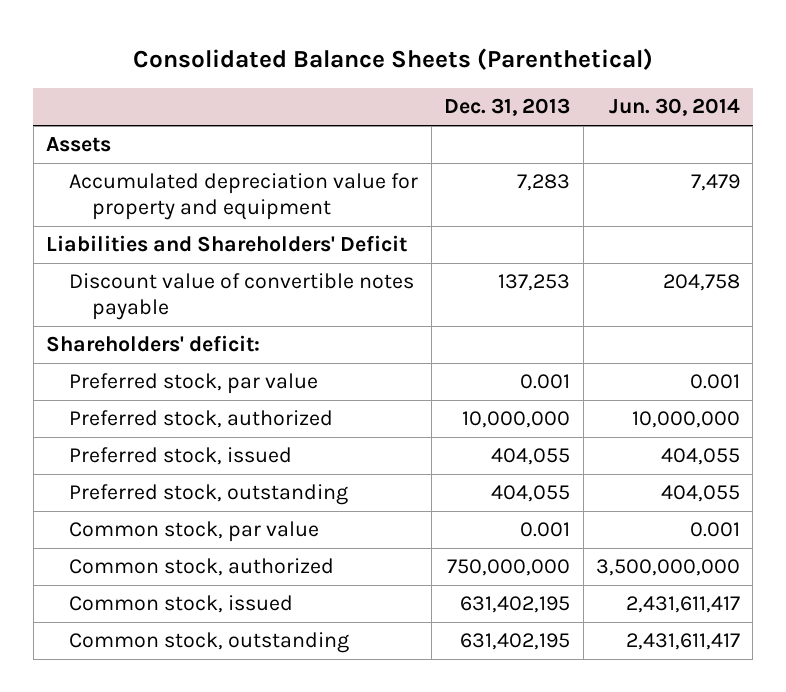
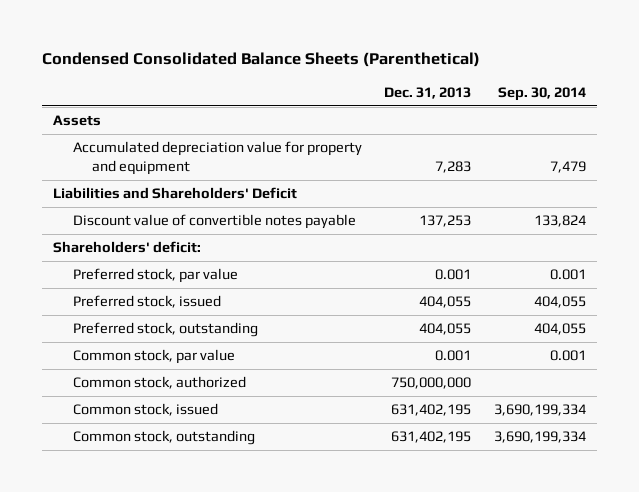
[133,47,654,70] Consolidated Balance Sheets (Parenthetical) -> [41,52,480,68] Condensed Consolidated Balance Sheets (Parenthetical)
[608,98,740,117] Jun. 30, 2014 -> none
none -> [497,87,586,102] Sep. 30, 2014
[69,410,334,429] Preferred stock, authorized -> none

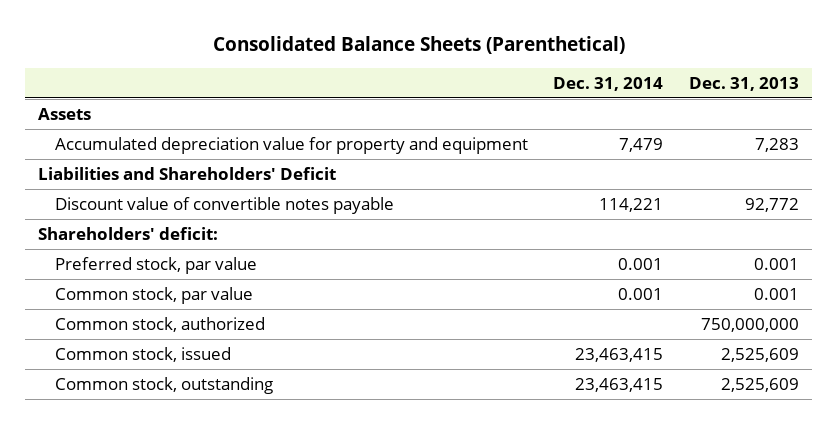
[41,52,480,68] Condensed Consolidated Balance Sheets (Parenthetical) -> [212,36,625,55] Consolidated Balance Sheets (Parenthetical)
[497,87,586,102] Sep. 30, 2014 -> none
none -> [553,76,664,91] Dec. 31, 2014
[419,215,472,228] 137,253 -> [744,197,799,212] 92,772
[72,295,221,309] Preferred stock, issued -> none
[72,322,258,338] Preferred stock, outstanding -> none
[391,404,472,417] 631,402,195 -> [720,347,799,362] 2,525,609
[391,431,472,444] 631,402,195 -> [720,377,799,392] 2,525,609

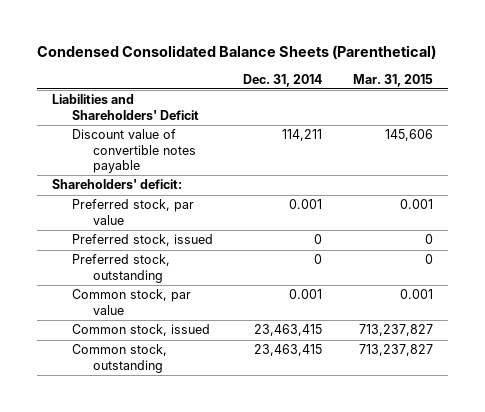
[212,36,625,55] Consolidated Balance Sheets (Parenthetical) -> [36,44,436,59] Condensed Consolidated Balance Sheets (Parenthetical)
[688,76,799,91] Dec. 31, 2013 -> none
none -> [352,73,433,87] Mar. 31, 2015
[38,107,92,120] Assets -> none
[54,136,528,154] Accumulated depreciation value for property and equipment -> none
[599,197,664,212] 114,221 -> [282,129,323,142] 114,211
none -> [72,234,214,247] Preferred stock, issued
none -> [72,254,171,283] Preferred stock, outstanding
[54,316,265,332] Common stock, authorized -> none

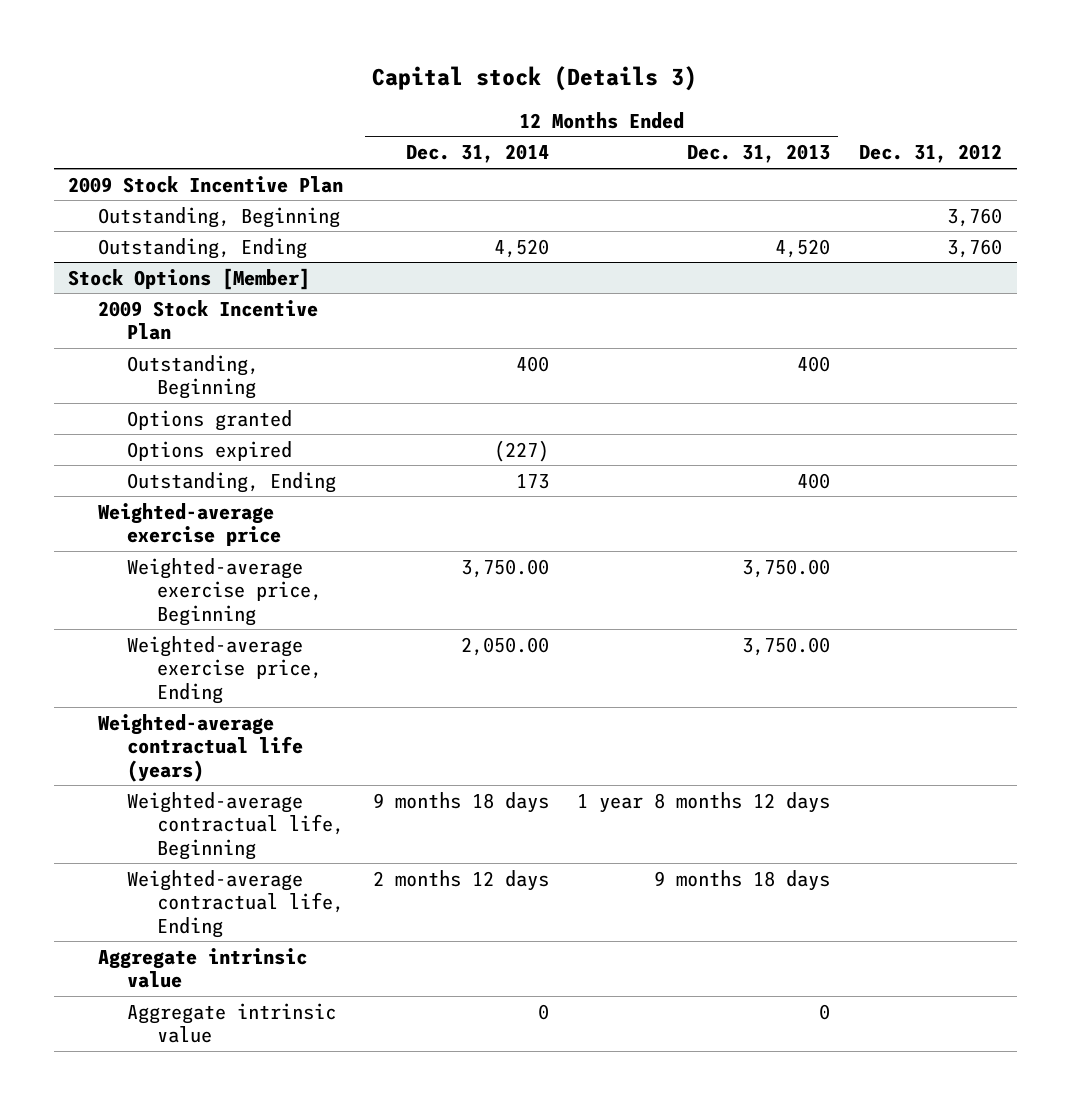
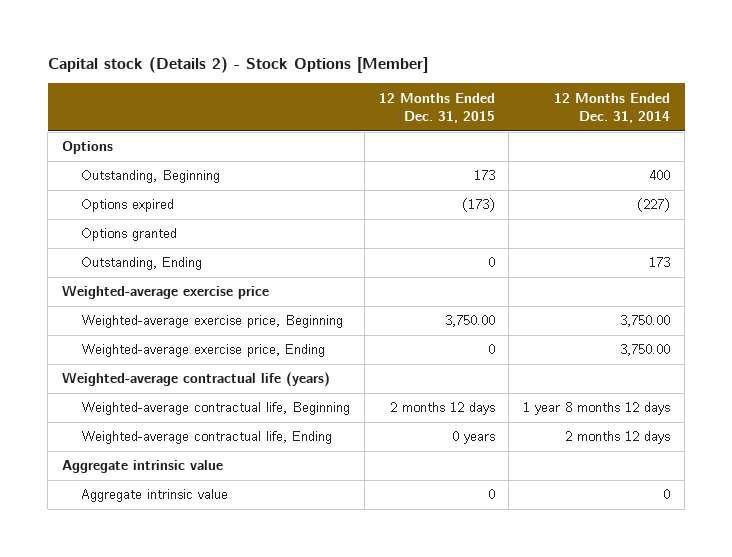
[372,66,698,92] Capital stock (Details 3) -> [47,57,428,74] Capital stock (Details 2) - Stock Options [Member]
[687,144,831,164] Dec. 31, 2013 -> none
[859,144,1003,164] Dec. 31, 2012 -> none
none -> [378,92,495,123] 12 Months Ended Dec. 31, 2015
[68,175,344,193] 2009 Stock Incentive Plan -> none
[97,206,340,228] Outstanding, Beginning -> none
[97,237,307,259] Outstanding, Ending -> none
[68,267,311,290] Stock Options [Member] -> none
[97,299,318,341] 2009 Stock Incentive Plan -> none
none -> [61,141,113,155] Options
[127,409,293,431] Options granted -> none
none -> [81,228,178,242] Options granted
[460,636,549,656] 2,050.00 -> [620,344,671,357] 3,750.00
[372,791,549,813] 9 months 18 days -> [523,402,671,416] 1 year 8 months 12 days

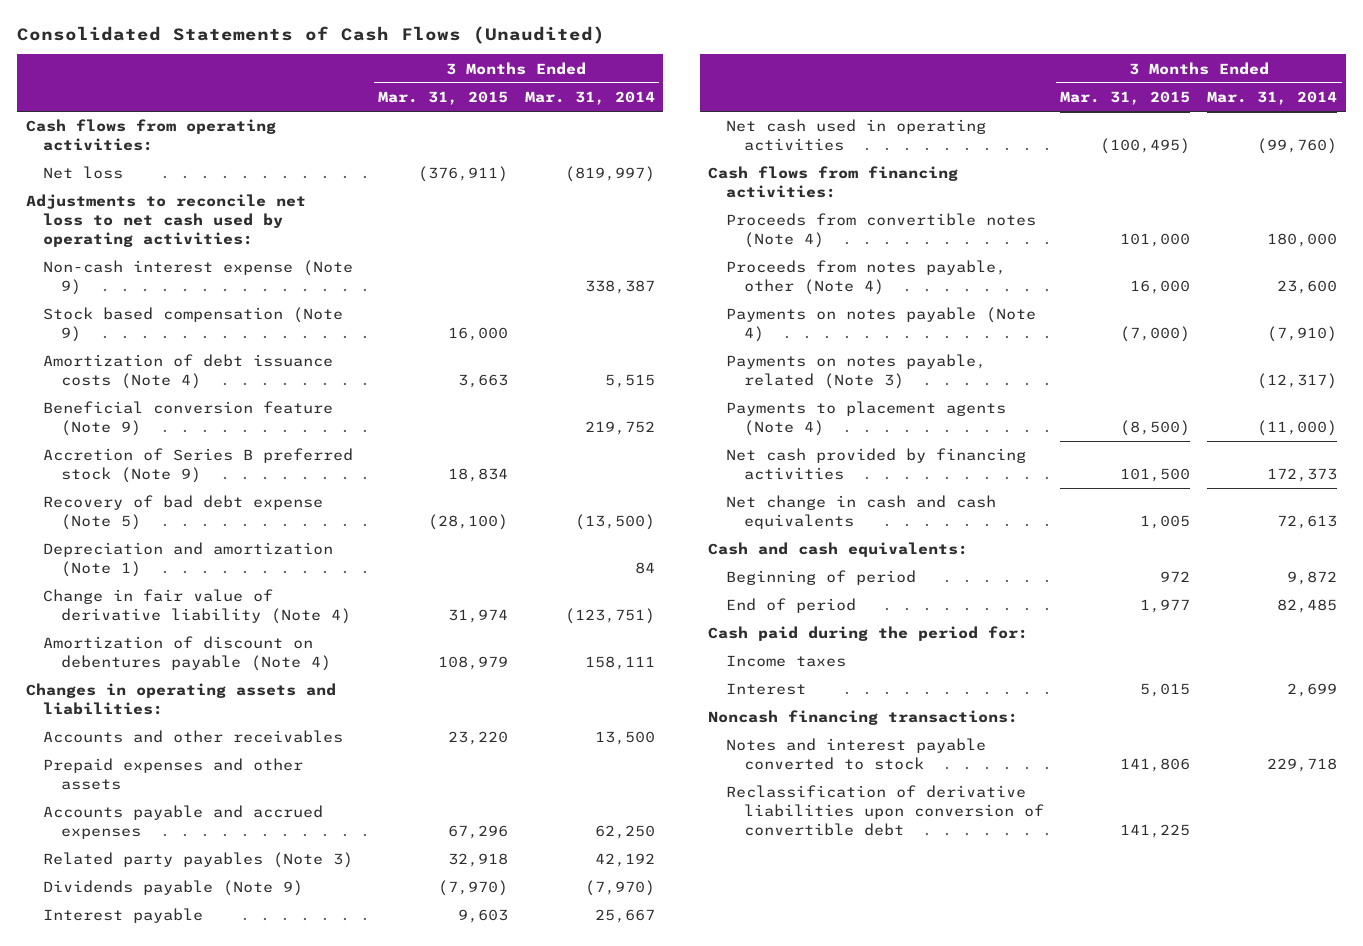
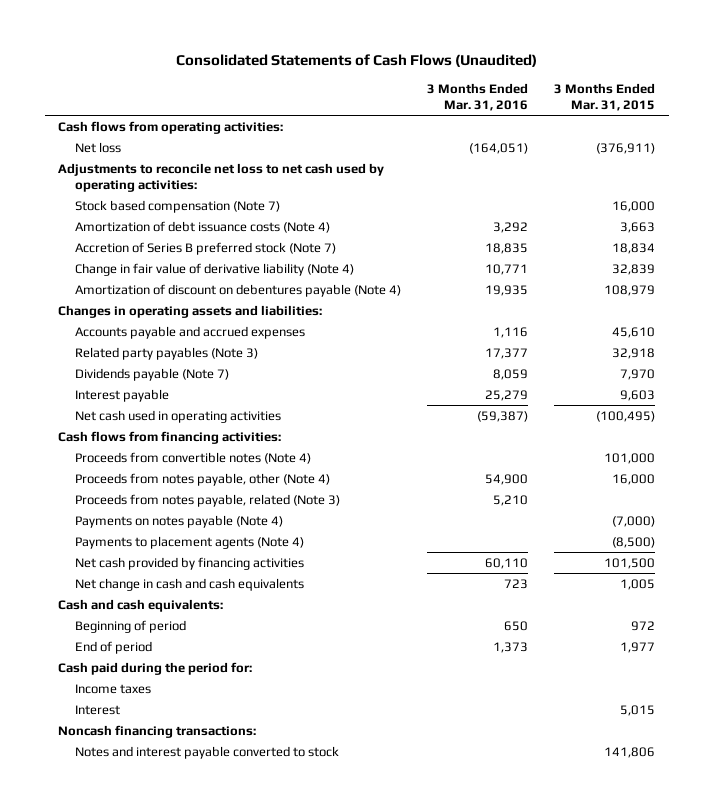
[524,91,655,106] Mar. 31, 2014 -> none
none -> [427,82,529,111] 3 Months Ended Mar. 31, 2016
[43,260,354,295] Non-cash interest expense (Note 9) -> none
[43,307,344,342] Stock based compensation (Note 9) -> [75,199,281,213] Stock based compensation (Note 7)
[43,401,334,436] Beneficial conversion feature (Note 9) -> none
[43,495,324,530] Recovery of bad debt expense (Note 5) -> none
[43,542,334,577] Depreciation and amortization (Note 1) -> none
[43,448,354,483] Accretion of Series B preferred stock (Note 9) -> [75,241,337,255] Accretion of Series B preferred stock (Note 7)
[448,608,509,623] 31,974 -> [612,263,656,275] 32,839
[43,730,344,744] Accounts and other receivables -> none
[43,758,304,790] Prepaid expenses and other assets -> none
[448,824,509,839] 67,296 -> [612,326,656,338] 45,610
[43,880,304,897] Dividends payable (Note 9) -> [75,367,230,381] Dividends payable (Note 7)
[438,880,509,897] (7,970) -> [620,368,656,380] 7,970
none -> [75,493,341,507] Proceeds from notes payable, related (Note 3)
[725,354,986,389] Payments on notes payable, related (Note 3) -> none
[725,785,1044,836] Reclassification of derivative liabilities upon conversion of convertible debt -> none

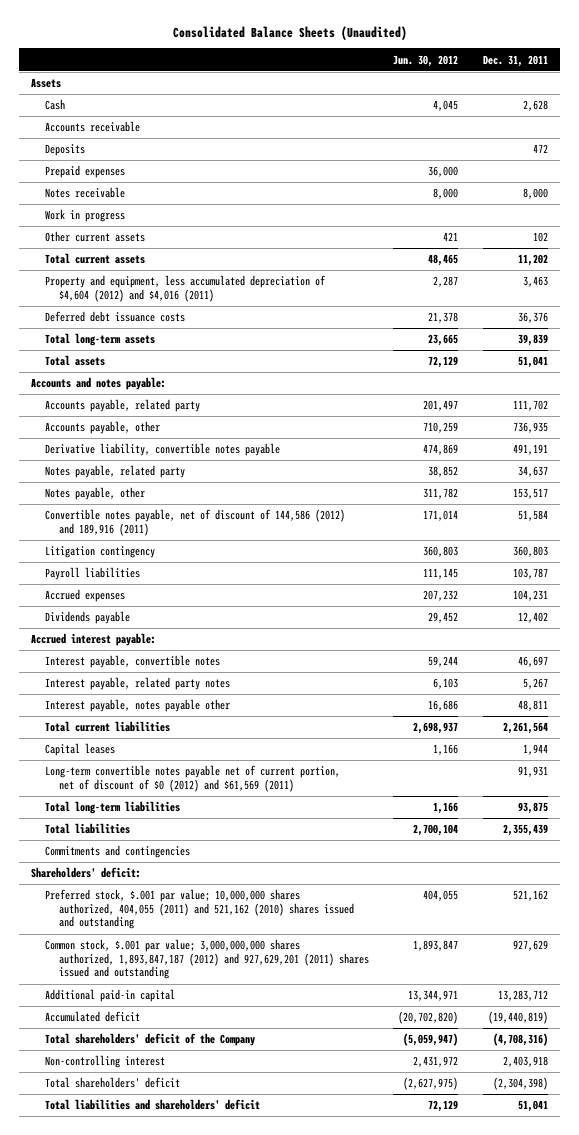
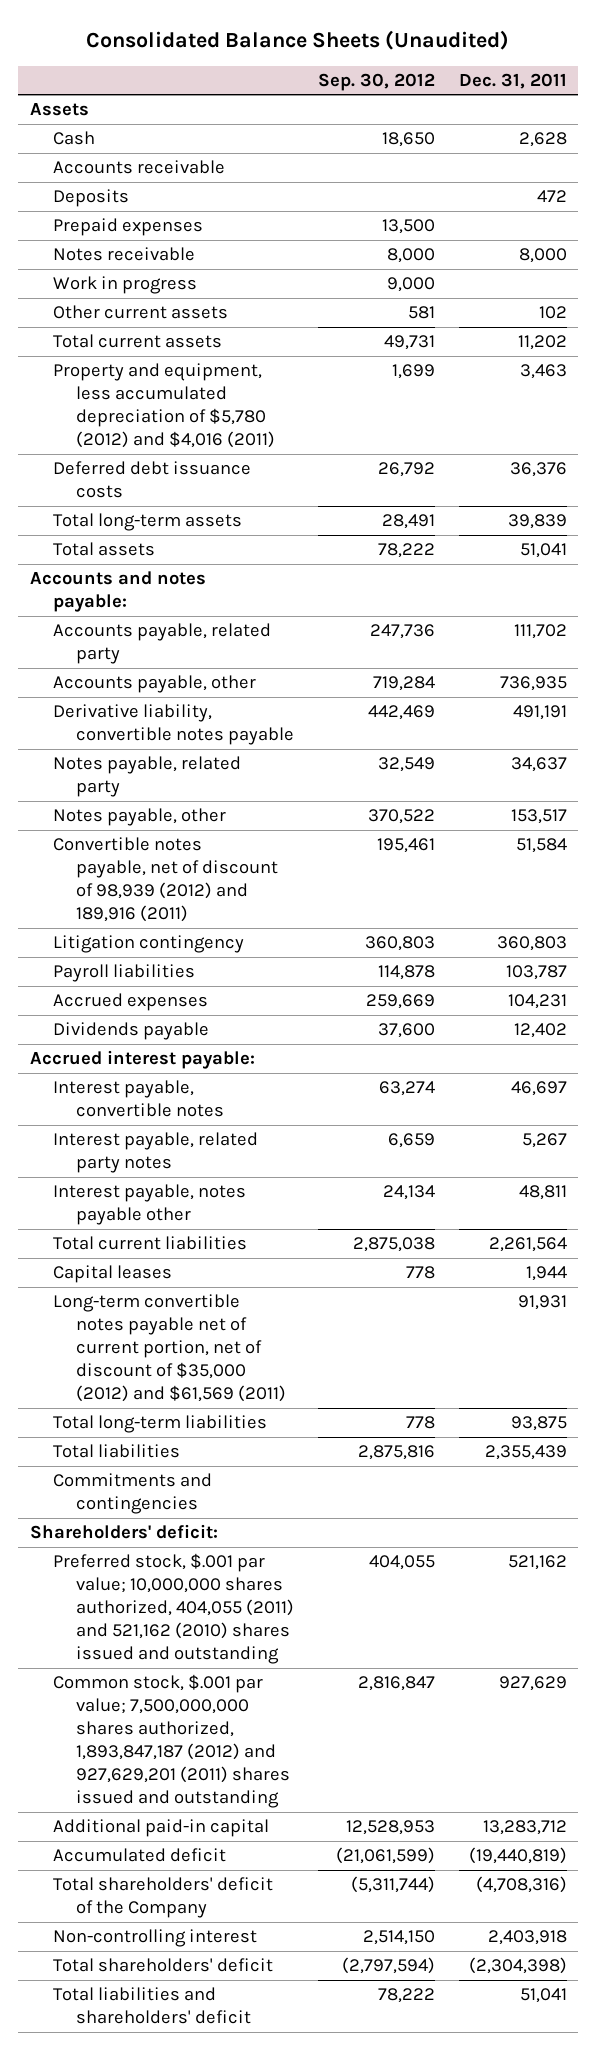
[393,54,459,67] Jun. 30, 2012 -> none
none -> [318,72,436,91] Sep. 30, 2012
[44,275,326,302] Property and equipment, less accumulated depreciation of $4,604 (2012) and $4,016 (2011) -> [53,363,276,449] Property and equipment, less accumulated depreciation of $5,780 (2012) and $4,016 (2011)
[44,509,345,536] Convertible notes payable, net of discount of 144,586 (2012) and 189,916 (2011) -> [53,837,279,923] Convertible notes payable, net of discount of 98,939 (2012) and 189,916 (2011)
[44,765,340,792] Long-term convertible notes payable net of current portion, net of discount of $0 (2012) and $61,569 (2011) -> [53,1294,287,1403] Long-term convertible notes payable net of current portion, net of discount of $35,000 (2012) and $61,569 (2011)
[44,939,369,980] Common stock, $.001 par value; 3,000,000,000 shares authorized, 1,893,847,187 (2012) and 927,629,201 (2011) shares issued and outstanding -> [53,1674,291,1809] Common stock, $.001 par value; 7,500,000,000 shares authorized, 1,893,847,187 (2012) and 927,629,201 (2011) shares issued and outstanding

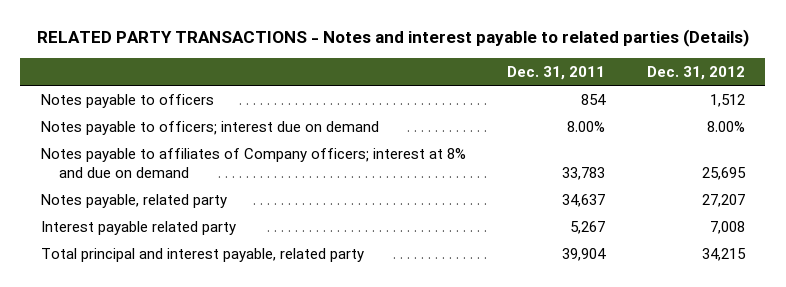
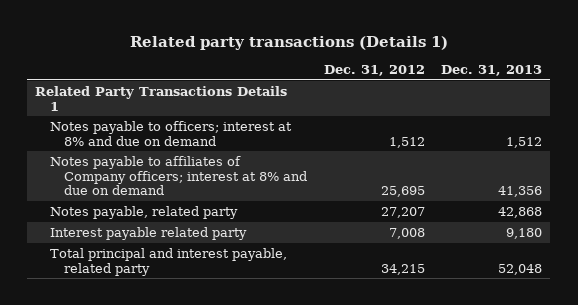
[36,29,749,48] RELATED PARTY TRANSACTIONS - Notes and interest payable to related parties (Details) -> [129,35,448,50] Related party transactions (Details 1)
[507,65,606,80] Dec. 31, 2011 -> none
none -> [441,64,543,76] Dec. 31, 2013
[41,120,380,135] Notes payable to officers; interest due on demand -> none
none -> [35,85,288,111] Related Party Transactions Details 1
[41,93,215,108] Notes payable to officers -> [49,120,292,146] Notes payable to officers; interest at 8% and due on demand

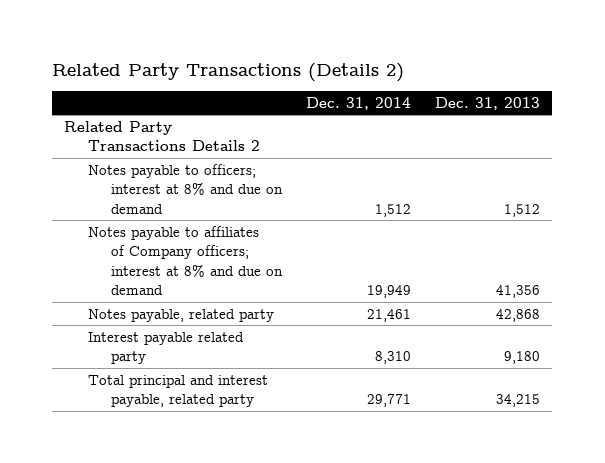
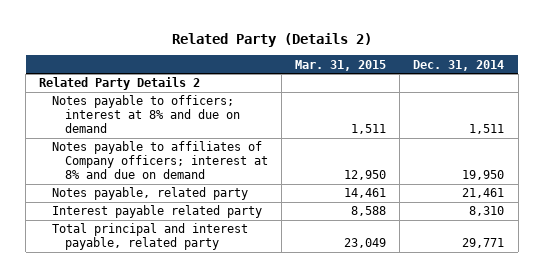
[52,62,405,82] Related Party Transactions (Details 2) -> [171,32,372,47] Related Party (Details 2)
[435,96,541,110] Dec. 31, 2013 -> none
none -> [295,59,387,71] Mar. 31, 2015
[64,120,260,152] Related Party Transactions Details 2 -> [39,77,201,91] Related Party Details 2
[375,203,412,217] 1,512 -> [469,124,505,135] 1,511
[367,285,412,299] 19,949 -> [462,170,505,181] 19,950

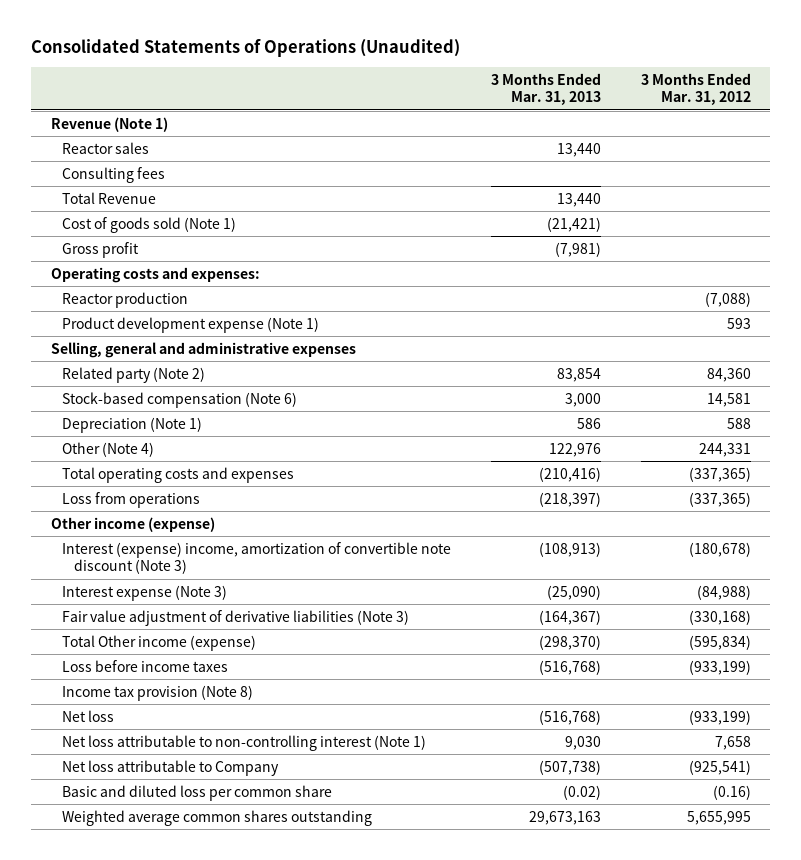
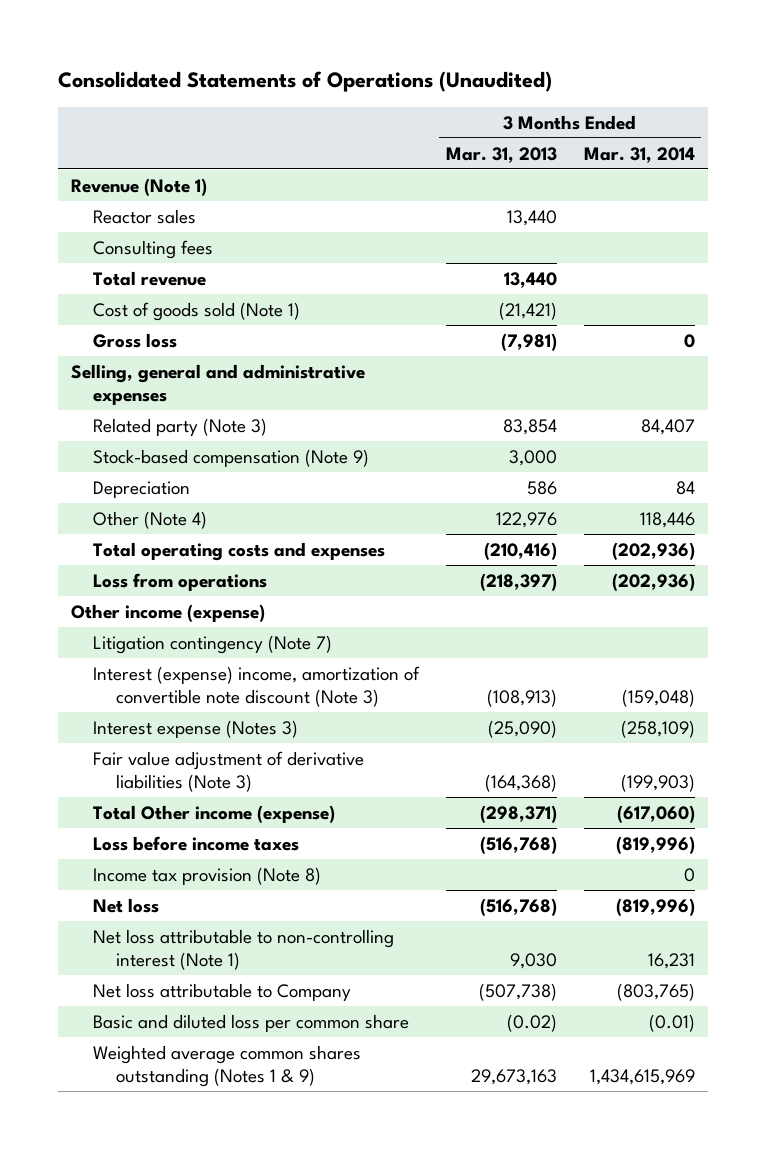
[640,72,751,106] 3 Months Ended Mar. 31, 2012 -> none
none -> [583,146,695,163] Mar. 31, 2014
[62,191,157,204] Total Revenue -> [93,270,207,286] Total revenue
[50,266,260,283] Operating costs and expenses: -> none
[62,291,189,308] Reactor production -> none
[62,316,320,333] Product development expense (Note 1) -> none
[62,241,140,258] Gross profit -> [93,332,178,348] Gross loss
[62,366,206,383] Related party (Note 2) -> [93,417,268,436] Related party (Note 3)
[62,391,298,408] Stock-based compensation (Note 6) -> [93,448,370,467] Stock-based compensation (Note 9)
[62,416,203,433] Depreciation (Note 1) -> [93,480,191,498] Depreciation
none -> [93,634,333,654] Litigation contingency (Note 7)
[62,584,228,601] Interest expense (Note 3) -> [93,719,299,738] Interest expense (Notes 3)
[538,609,601,625] (164,367) -> [484,774,557,793] (164,368)
[538,634,601,650] (298,370) -> [479,804,557,823] (298,371)
[62,809,373,826] Weighted average common shares outstanding -> [93,1044,362,1088] Weighted average common shares outstanding (Notes 1 & 9)

